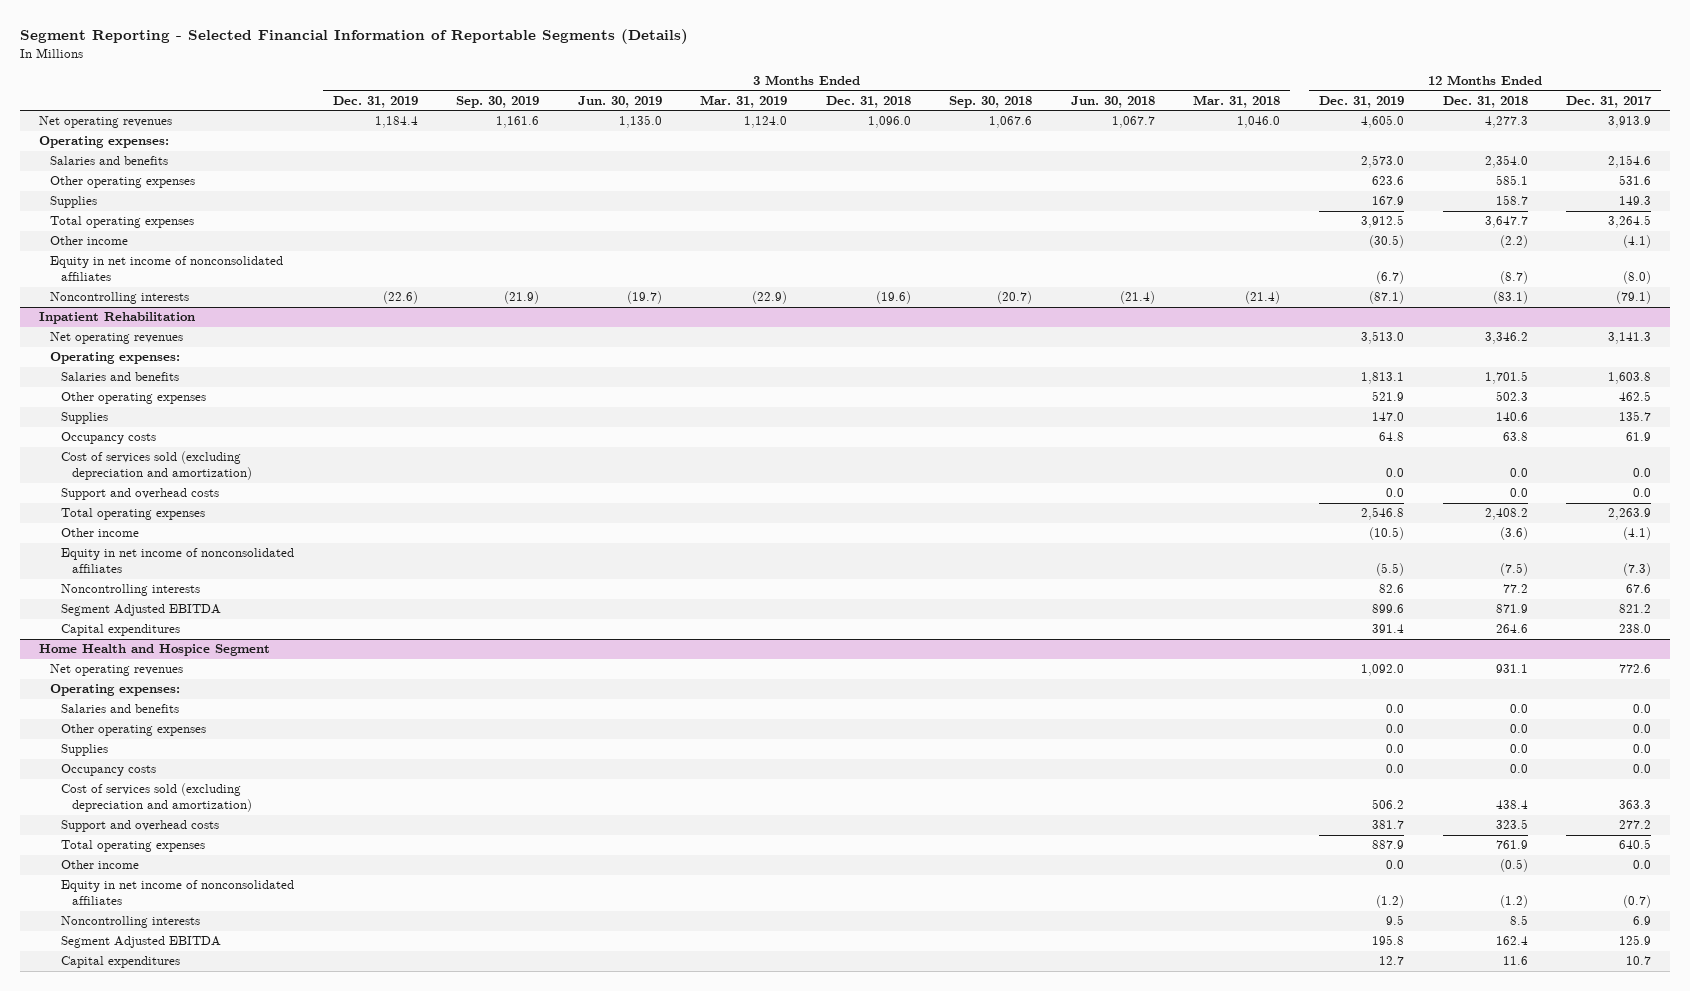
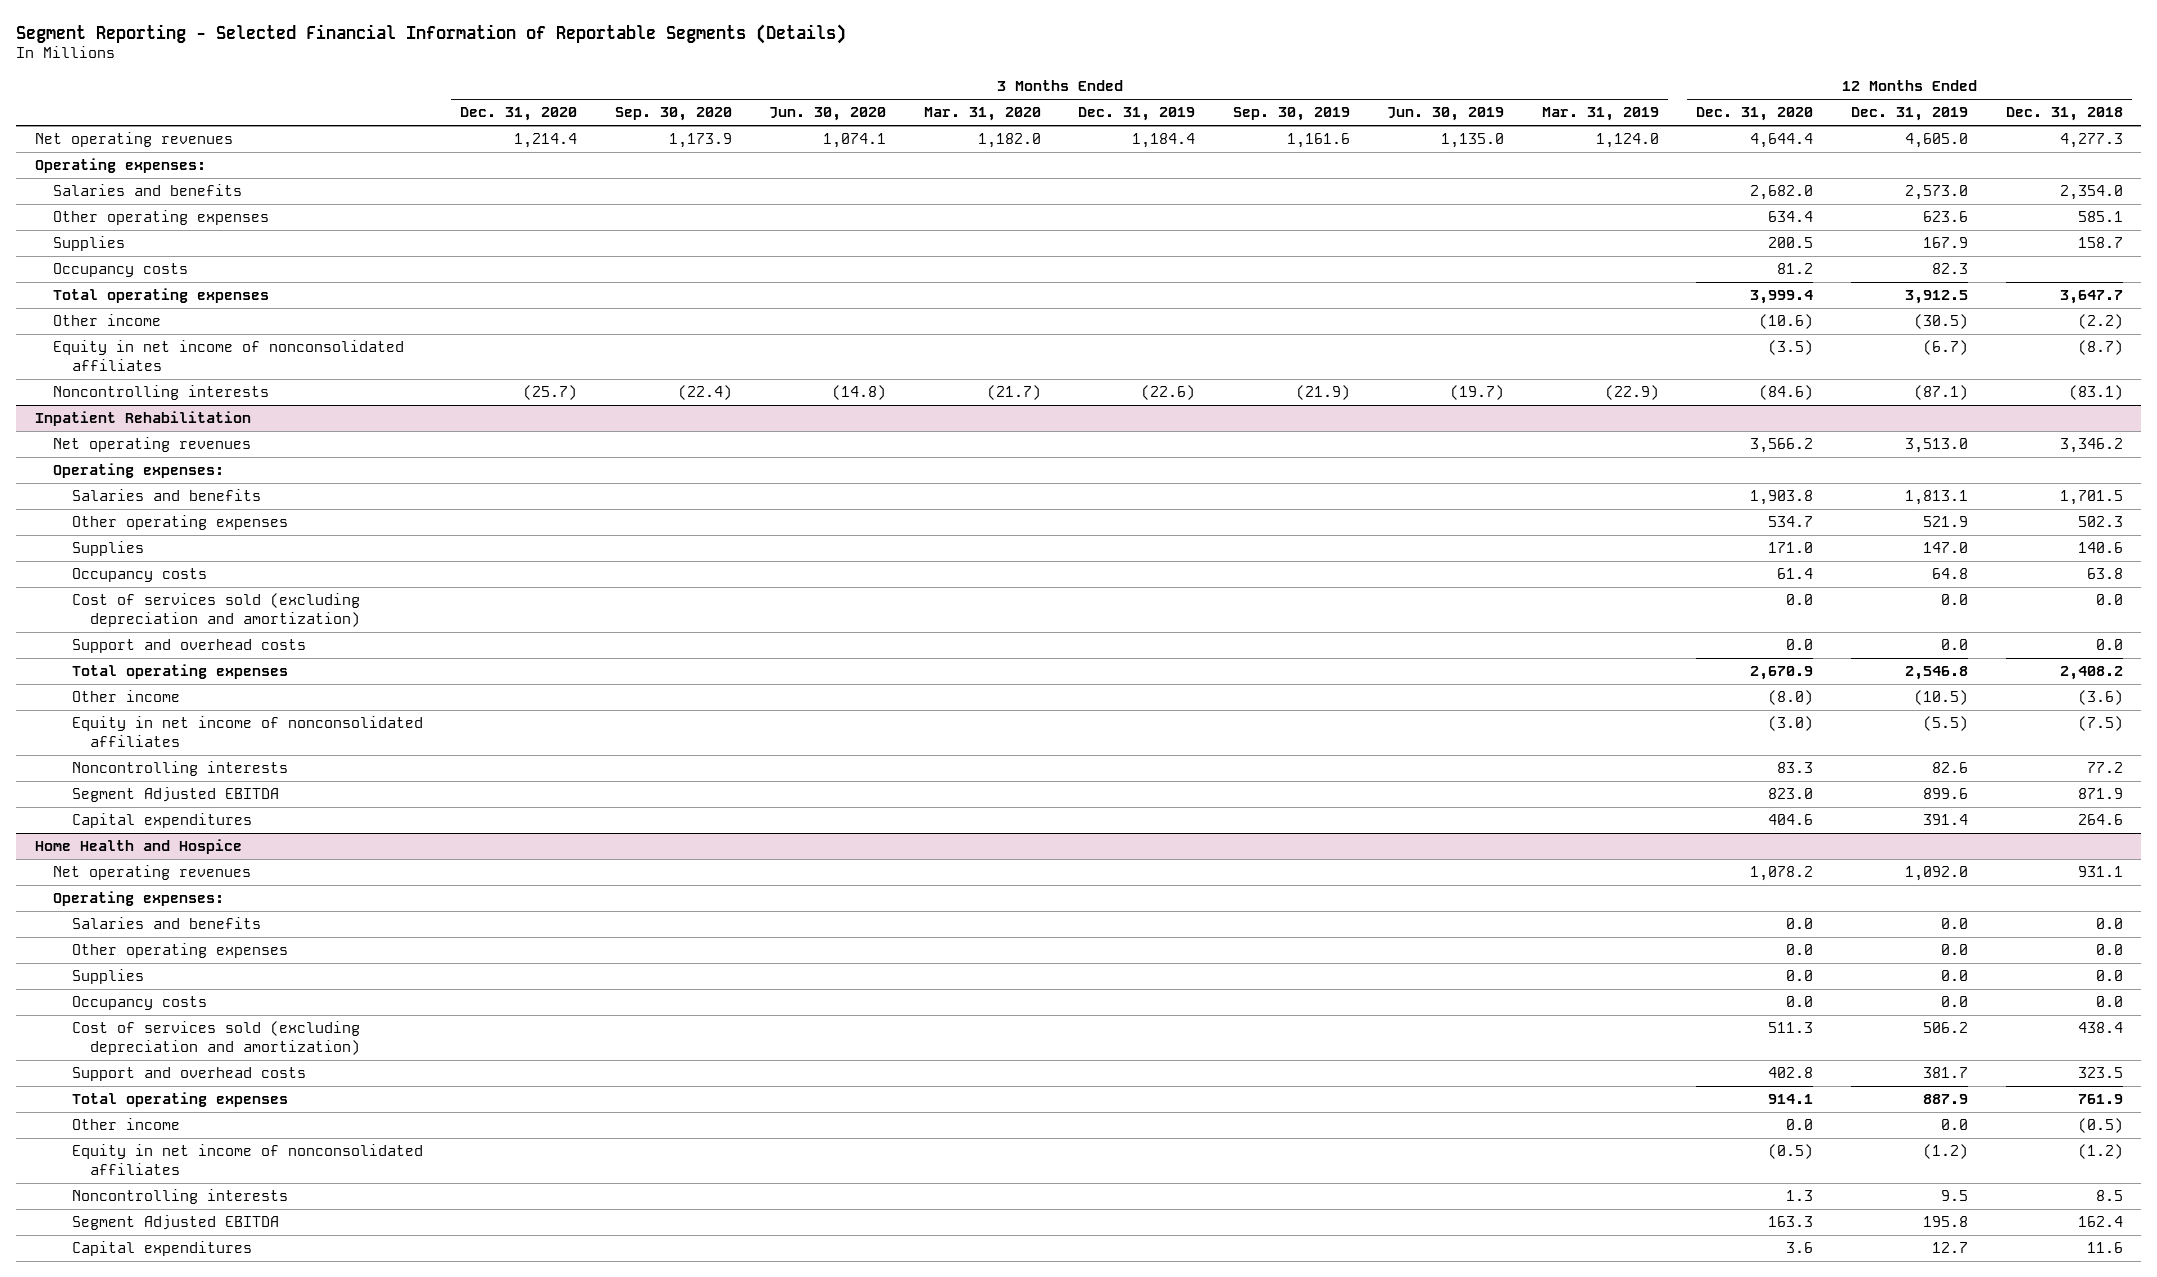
[825,95,911,108] Dec. 31, 2018 -> none
[949,95,1033,108] Sep. 30, 2018 -> none
[1070,95,1155,108] Jun. 30, 2018 -> none
[1193,94,1281,108] Mar. 31, 2018 -> none
[1566,95,1653,108] Dec. 31, 2017 -> none
none -> [460,107,578,122] Dec. 31, 2020
none -> [614,107,732,122] Sep. 30, 2020
none -> [769,107,887,122] Jun. 30, 2020
none -> [923,107,1041,122] Mar. 31, 2020
none -> [1696,107,1814,122] Dec. 31, 2020
none -> [53,263,189,278] Occupancy costs
[39,644,271,657] Home Health and Hospice Segment -> [34,839,242,855] Home Health and Hospice

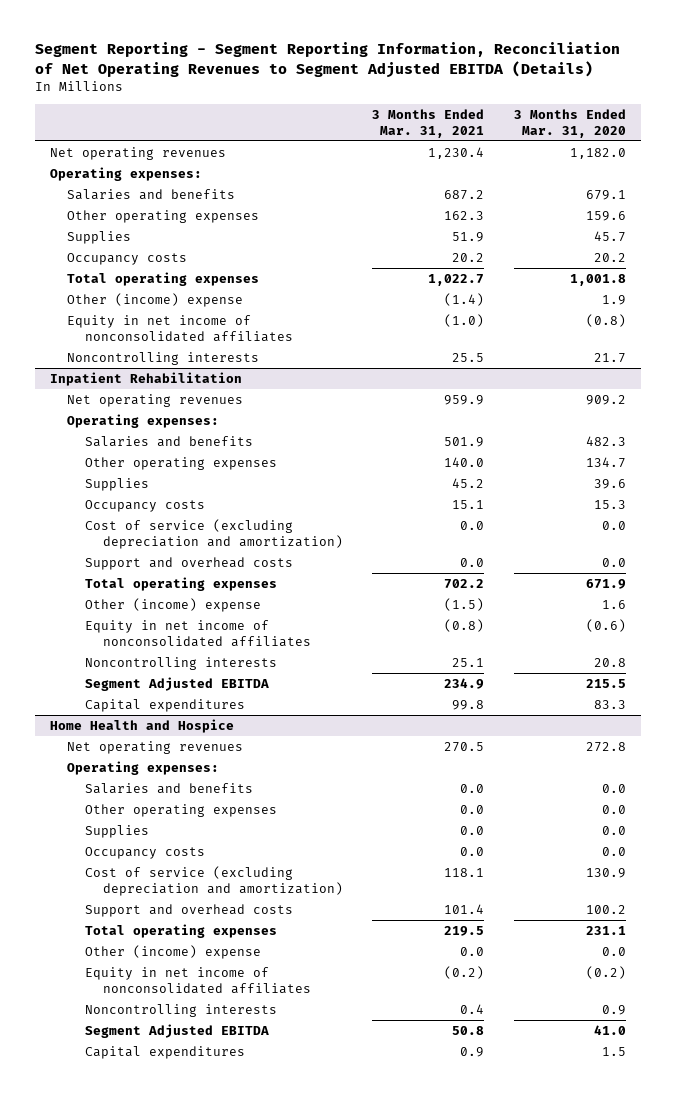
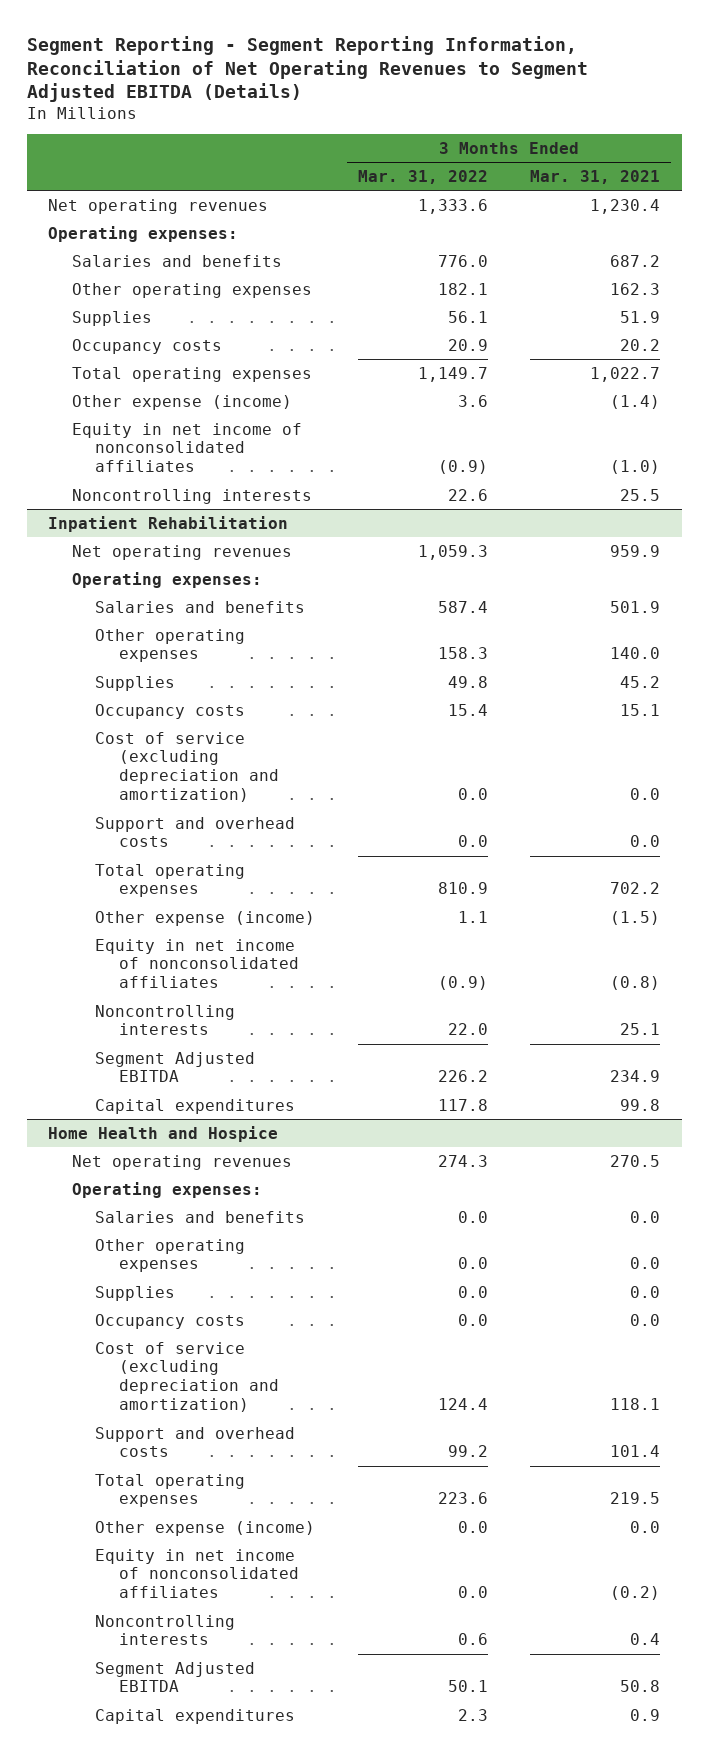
[514,108,627,138] 3 Months Ended Mar. 31, 2020 -> none
none -> [357,170,488,185] Mar. 31, 2022
[67,292,244,307] Other (income) expense -> [71,394,292,410] Other expense (income)
[85,597,262,612] Other (income) expense -> [95,910,316,926] Other expense (income)
[85,944,262,959] Other (income) expense -> [95,1520,316,1536] Other expense (income)

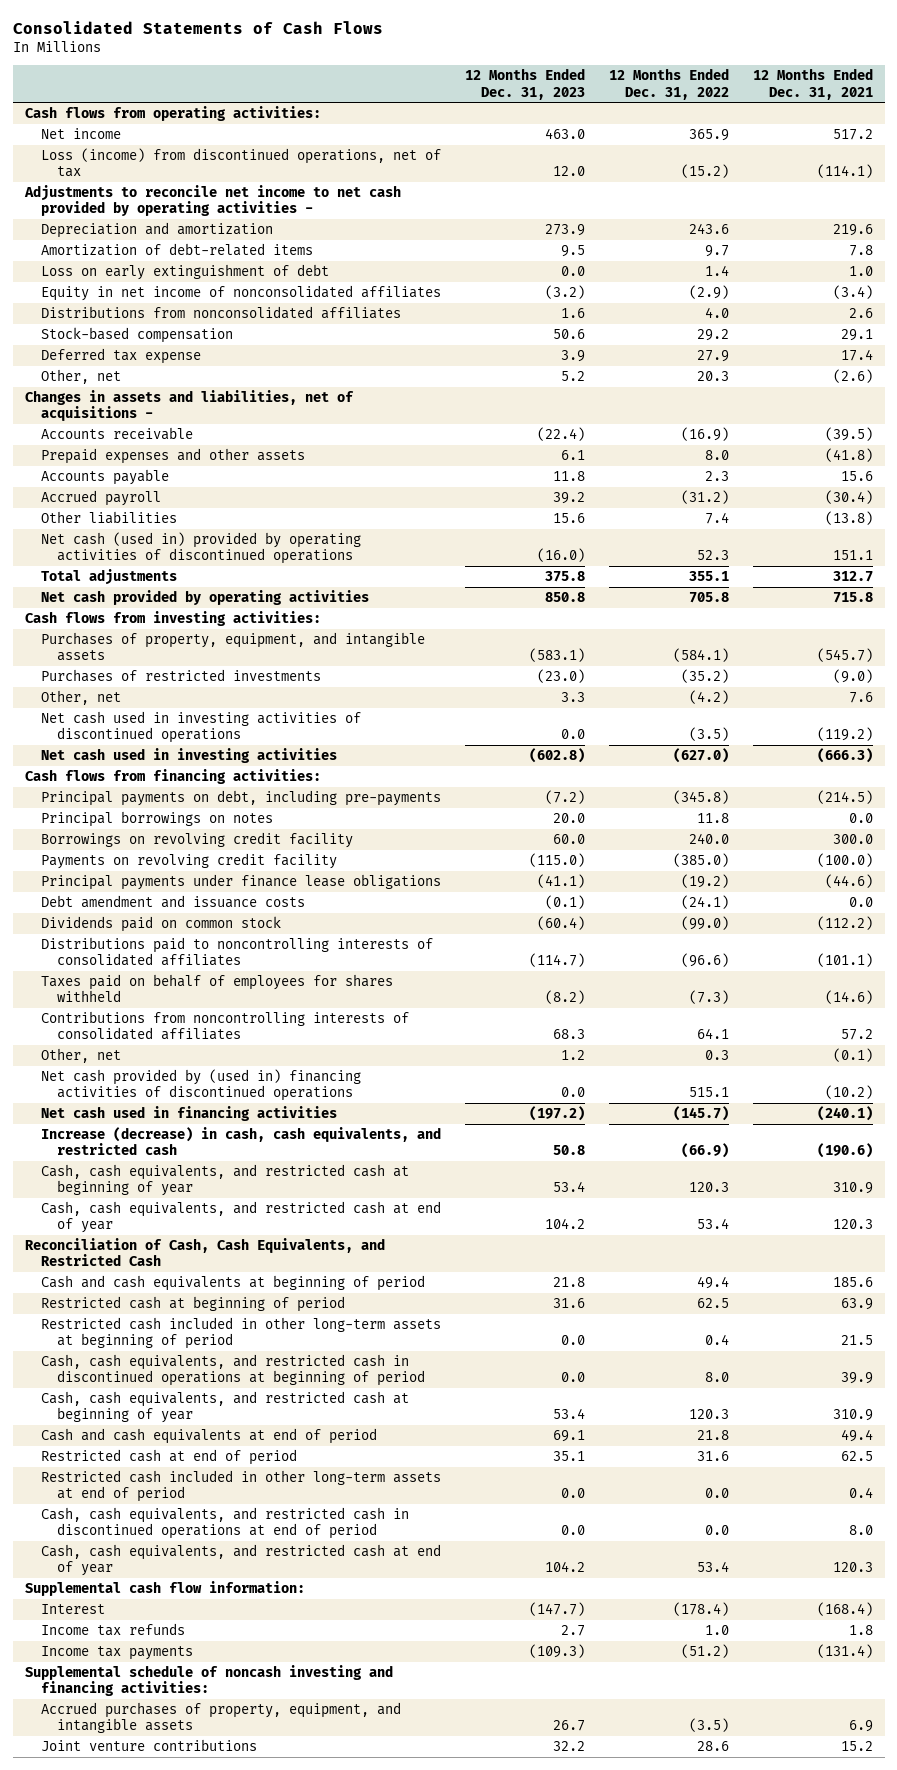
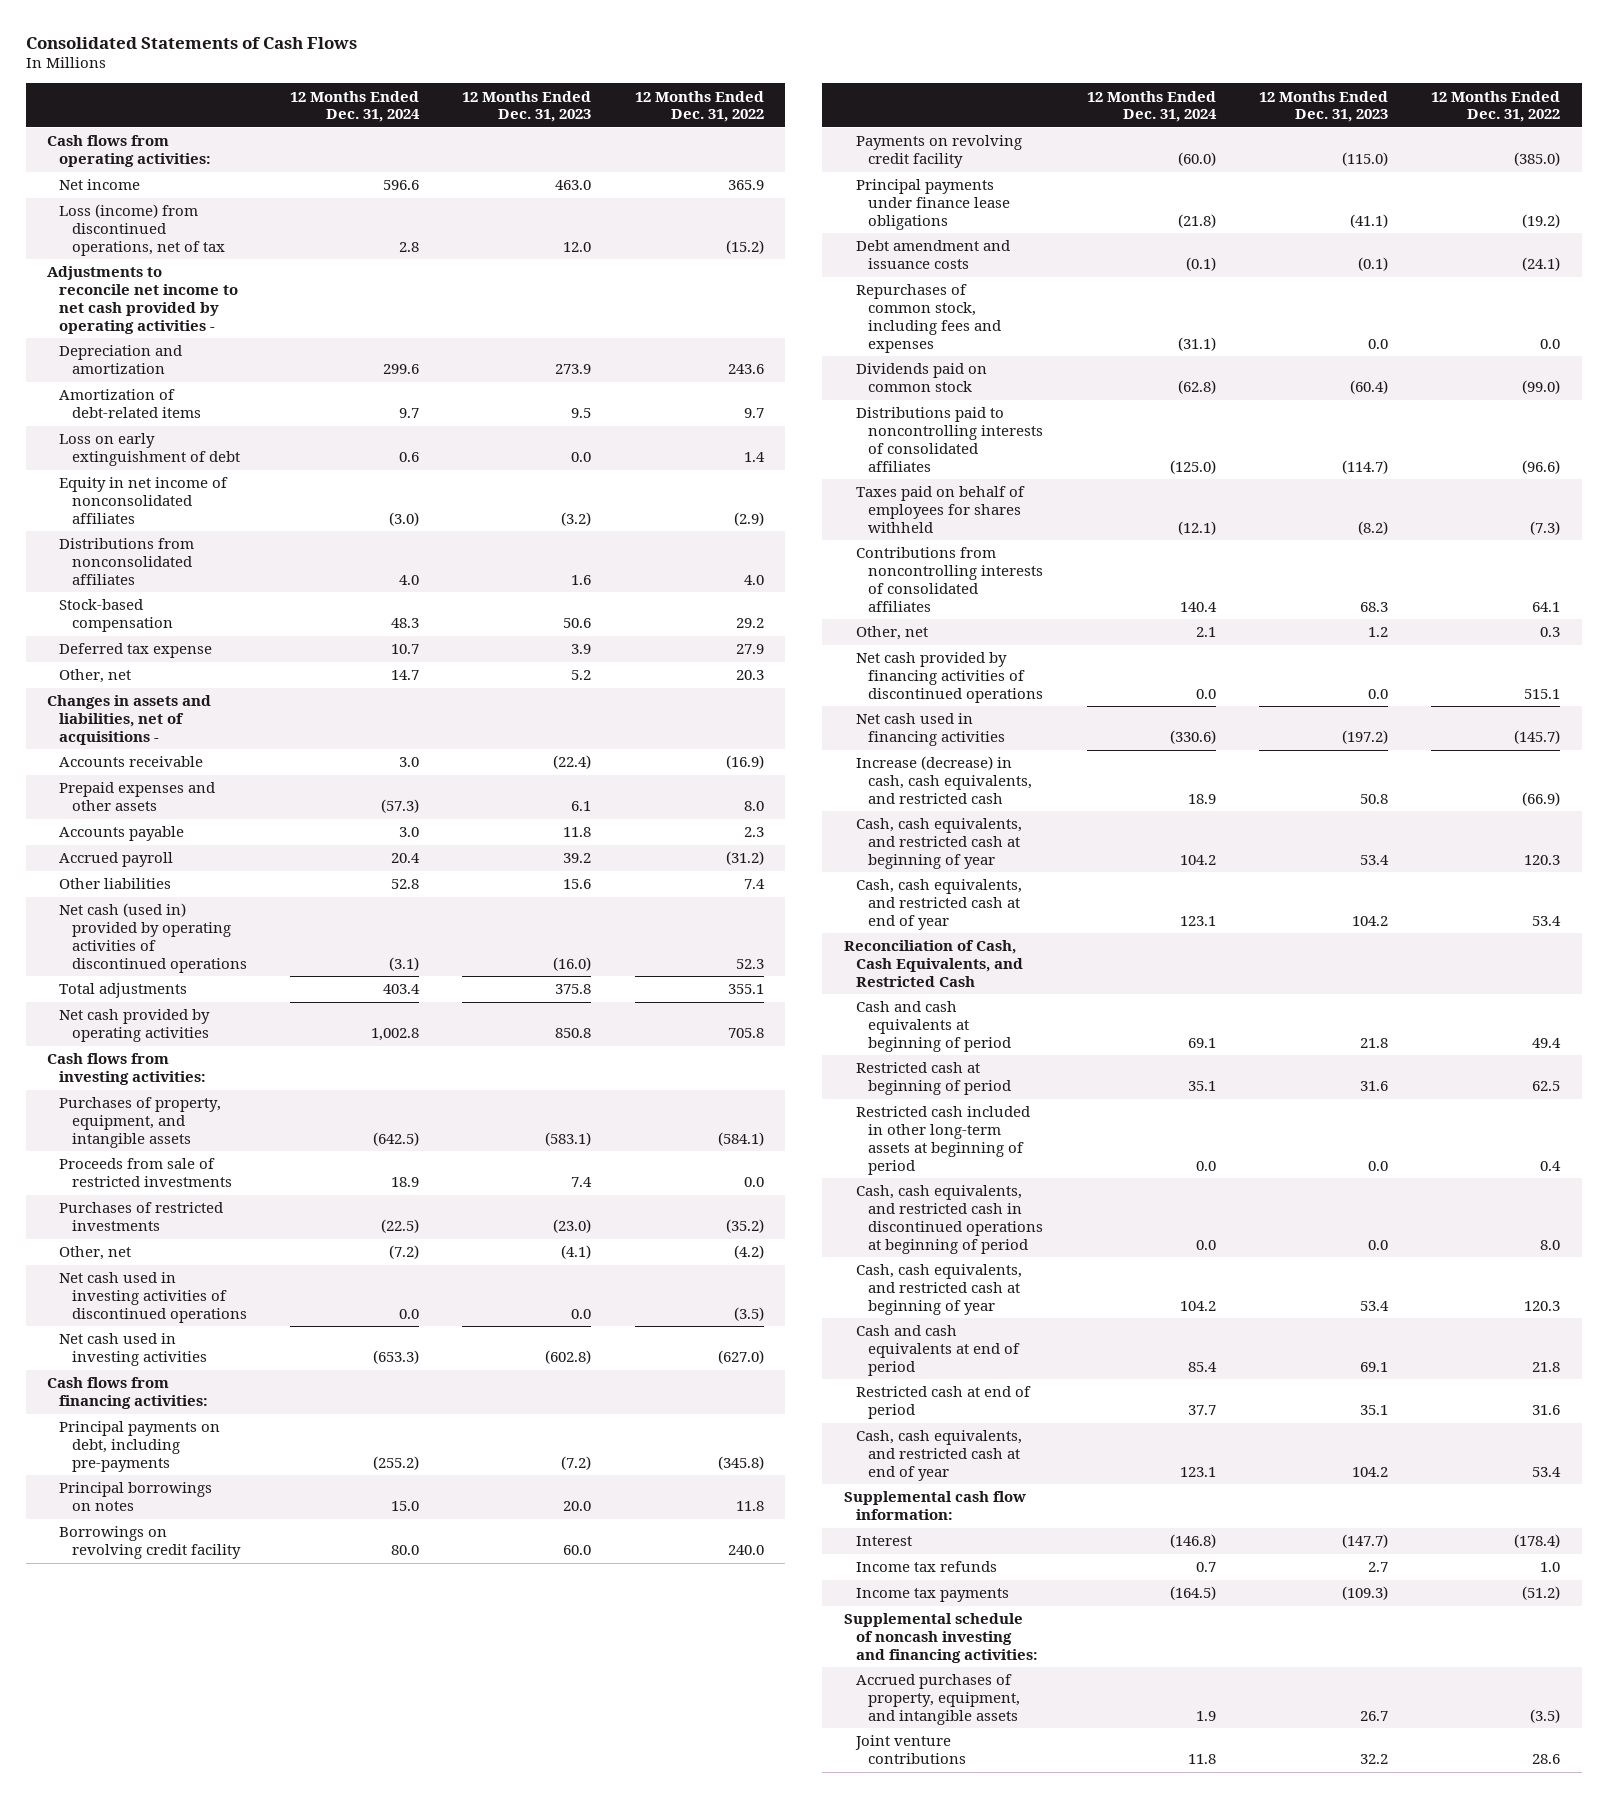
[752,68,873,100] 12 Months Ended Dec. 31, 2021 -> none
none -> [290,90,421,123] 12 Months Ended Dec. 31, 2024
none -> [59,1158,232,1188] Proceeds from sale of restricted investments
[560,692,585,703] 3.3 -> [561,1245,592,1260] (4.1)
none -> [856,284,1002,353] Repurchases of common stock, including fees and expenses
[40,1069,361,1102] Net cash provided by (used in) financing activities of discontinued operations -> [856,652,1044,703] Net cash provided by financing activities of discontinued operations
[40,1470,441,1503] Restricted cash included in other long-term assets at end of period -> none
[40,1507,409,1540] Cash, cash equivalents, and restricted cash in discontinued operations at end of period -> none

